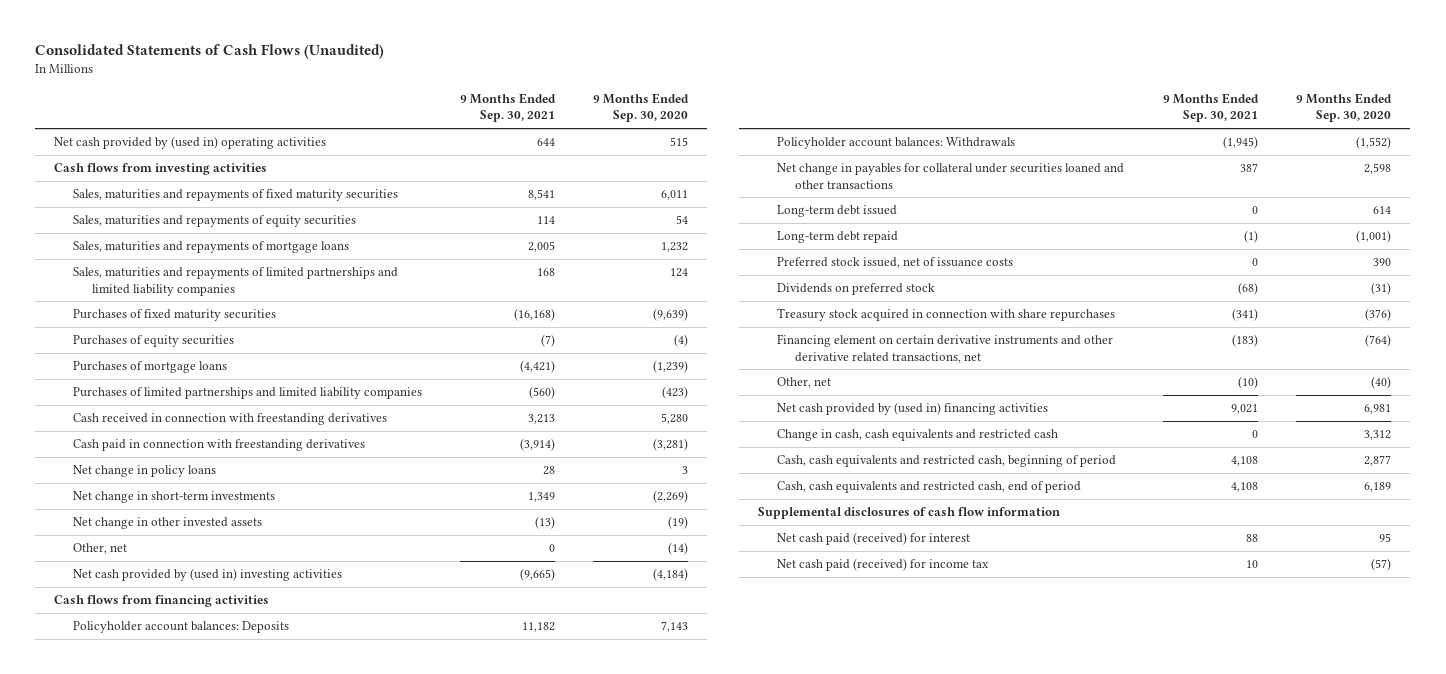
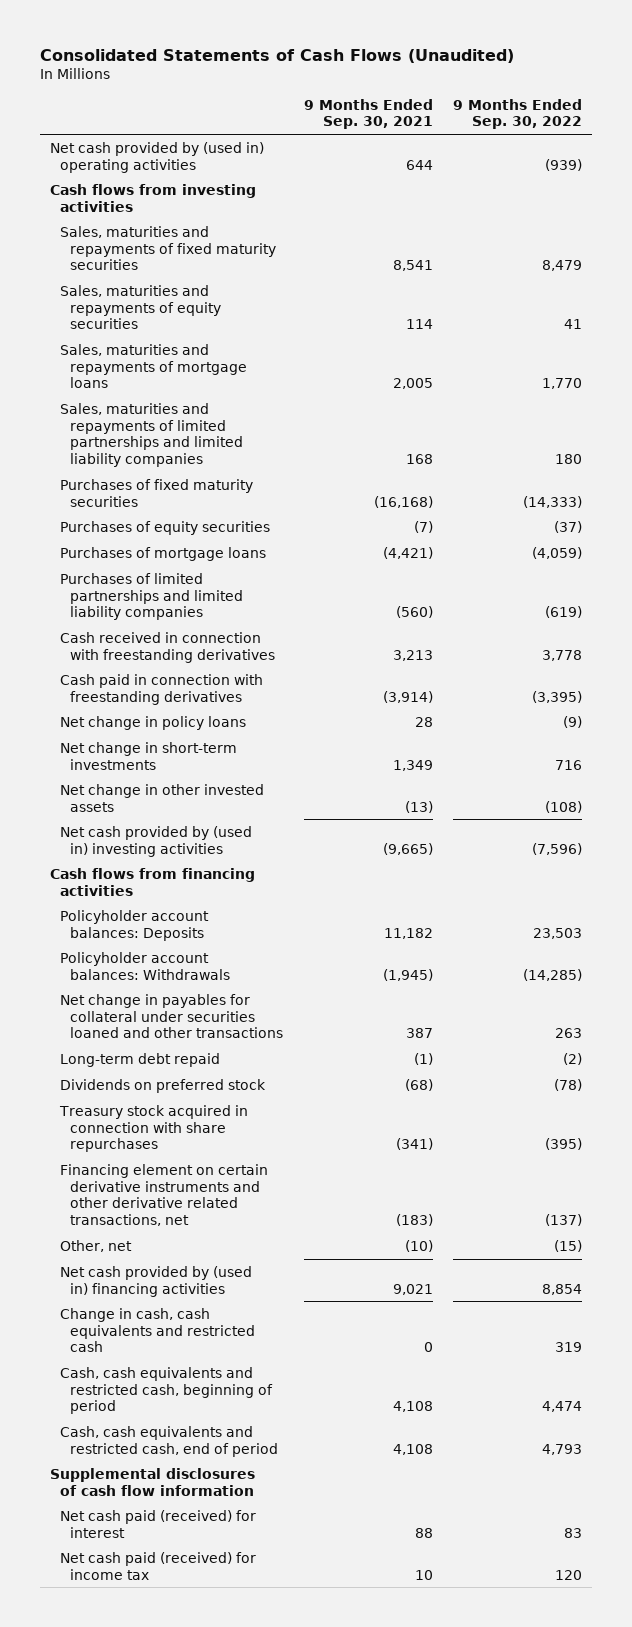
[592,92,689,123] 9 Months Ended Sep. 30, 2020 -> none
none -> [452,98,582,130] 9 Months Ended Sep. 30, 2022
[72,543,127,555] Other, net -> none
[776,205,897,218] Long-term debt issued -> none
[776,257,1013,269] Preferred stock issued, net of issuance costs -> none

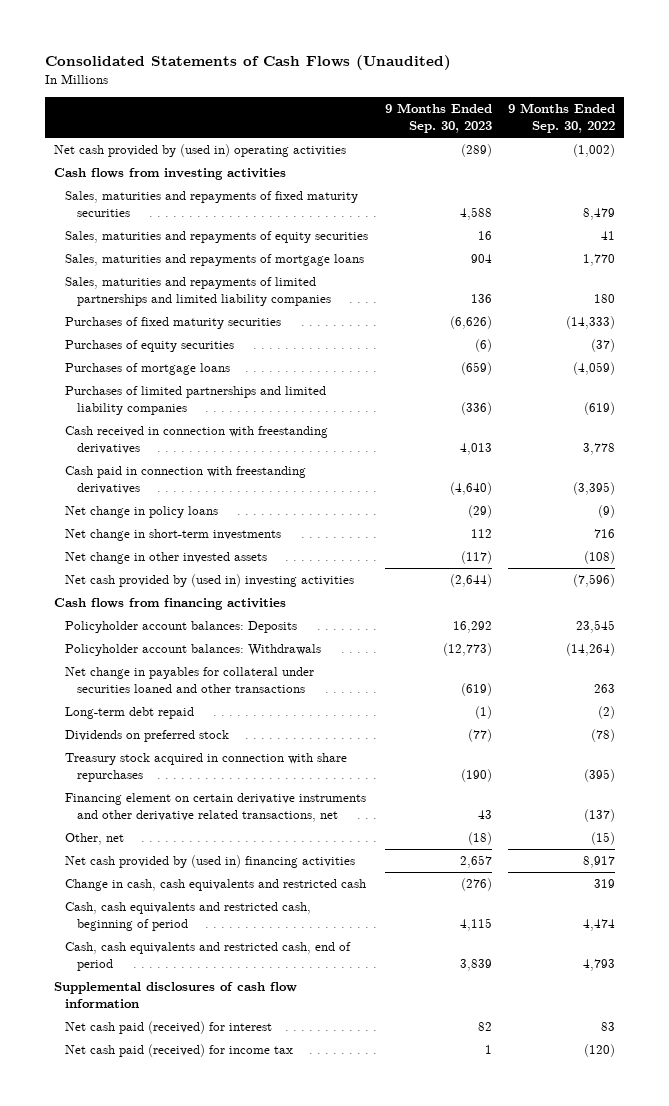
[303,98,433,130] 9 Months Ended Sep. 30, 2021 -> none
none -> [384,103,492,133] 9 Months Ended Sep. 30, 2023
[544,158,582,171] (939) -> [573,144,616,158] (1,002)
[532,927,582,939] 23,503 -> [576,620,616,634] 23,545
[522,968,582,981] (14,285) -> [566,643,616,657] (14,264)
[541,1283,582,1295] 8,854 -> [583,856,616,869] 8,917
[554,1569,582,1580] 120 -> [584,1044,616,1058] (120)

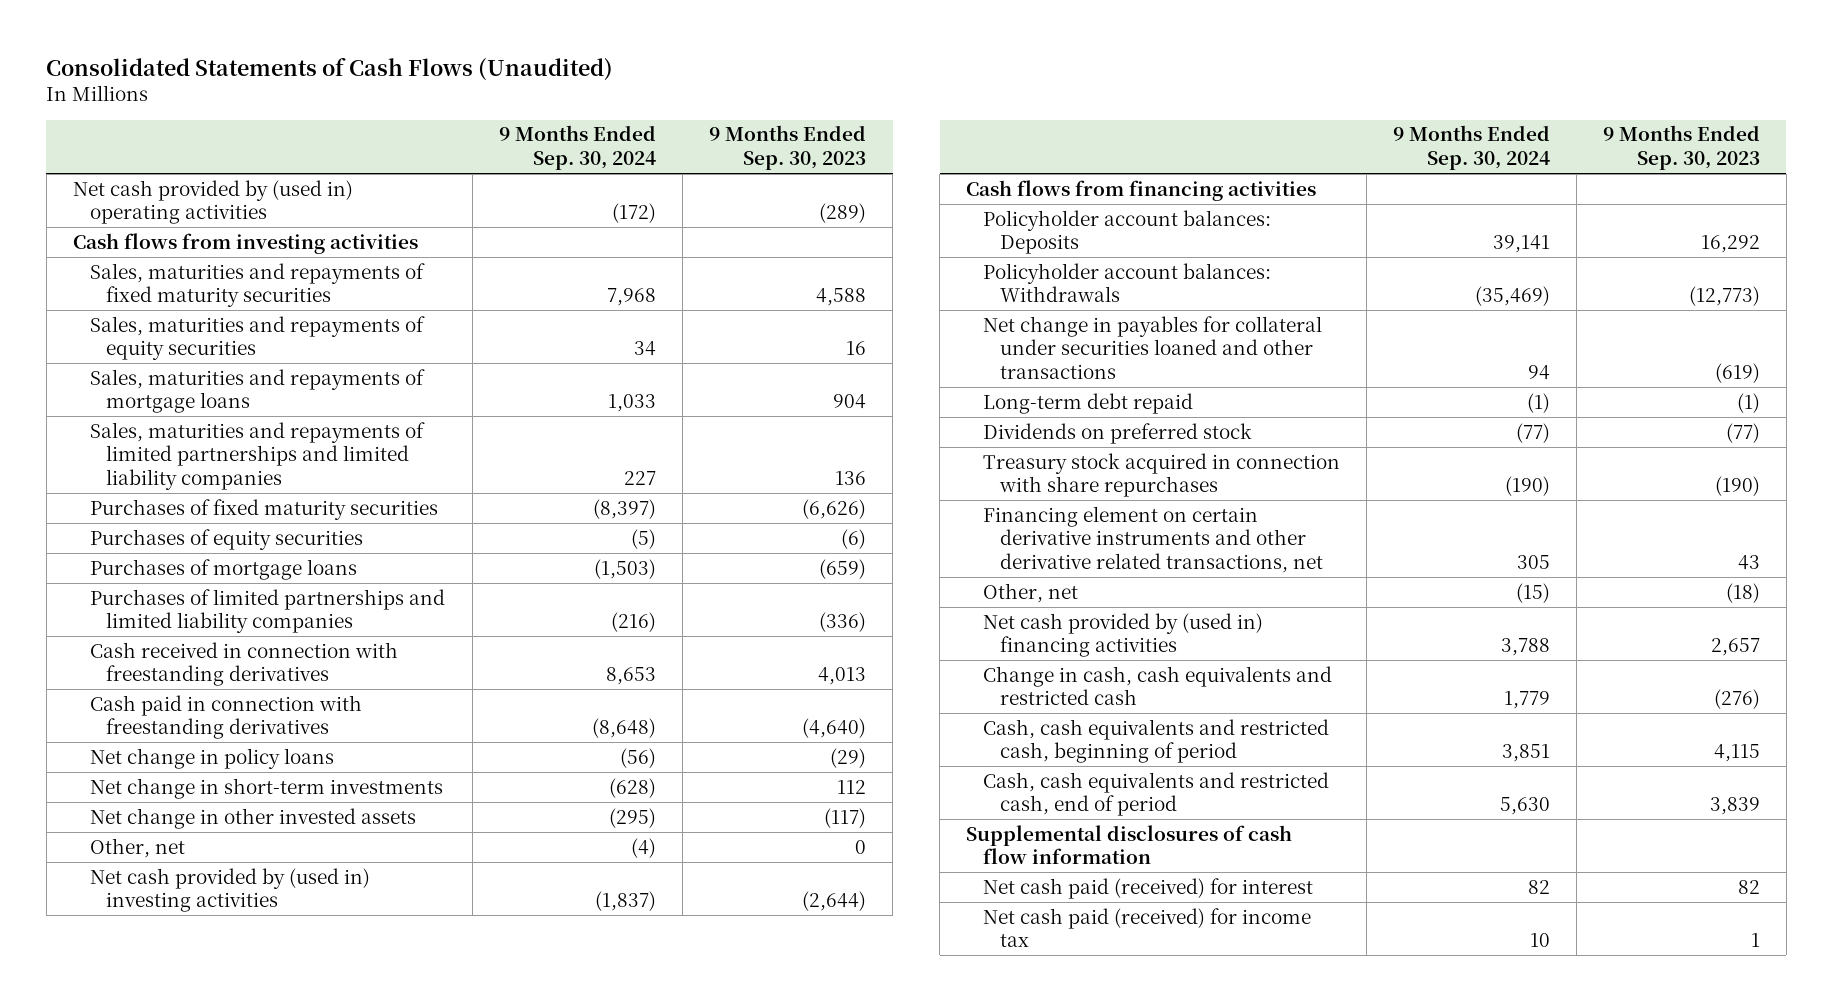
[508,103,616,133] 9 Months Ended Sep. 30, 2022 -> none
none -> [499,125,657,171] 9 Months Ended Sep. 30, 2024
none -> [89,837,185,858] Other, net

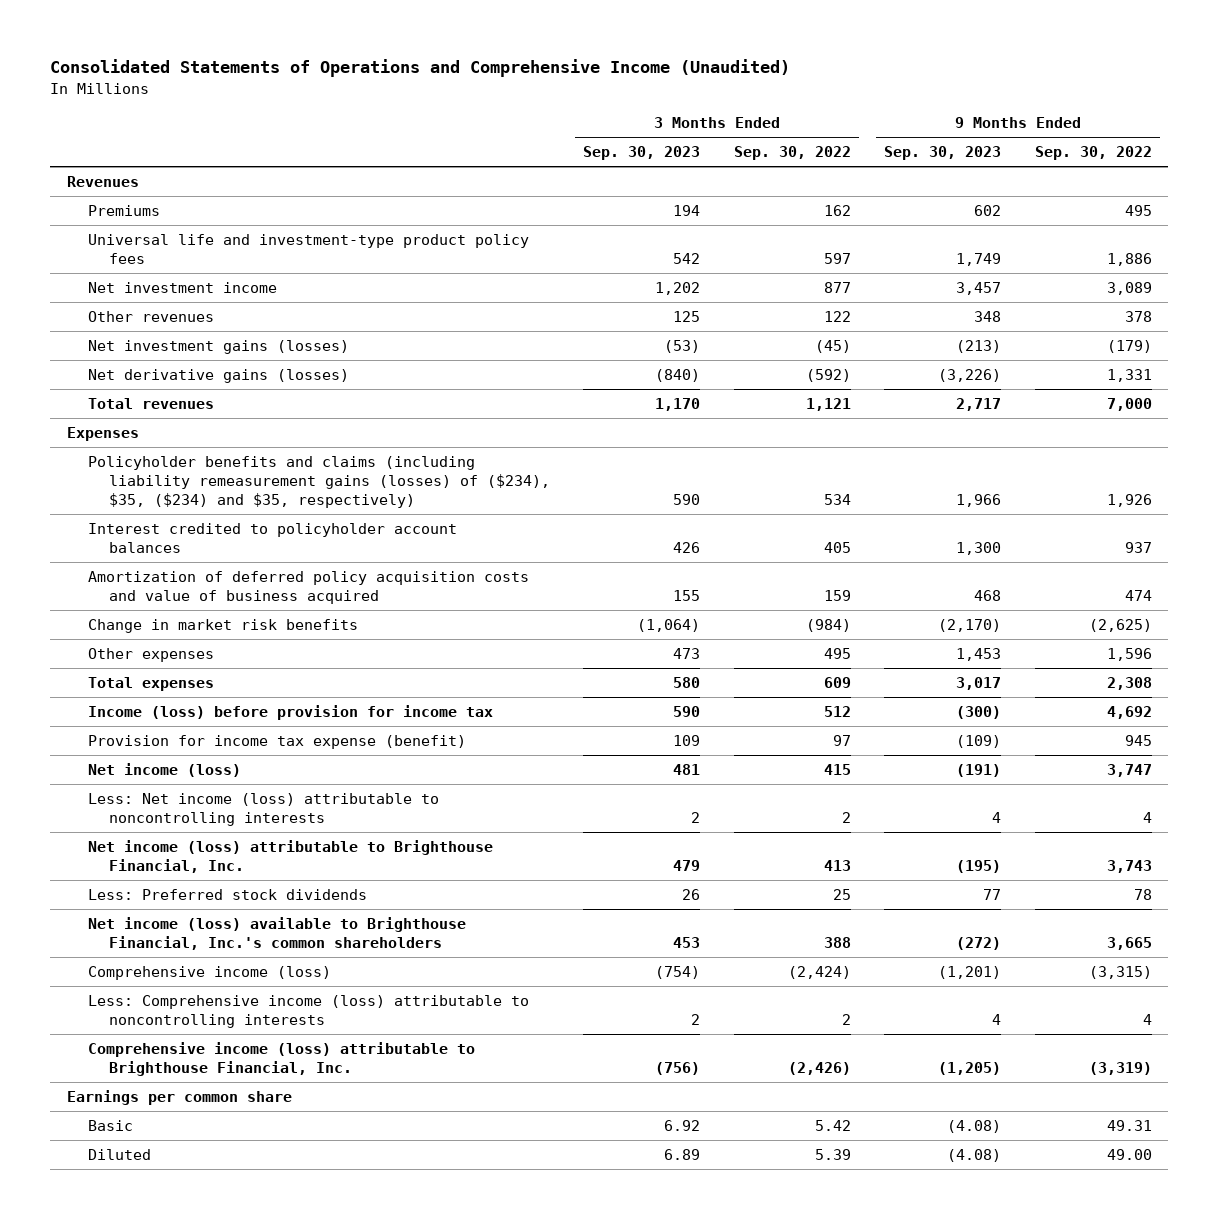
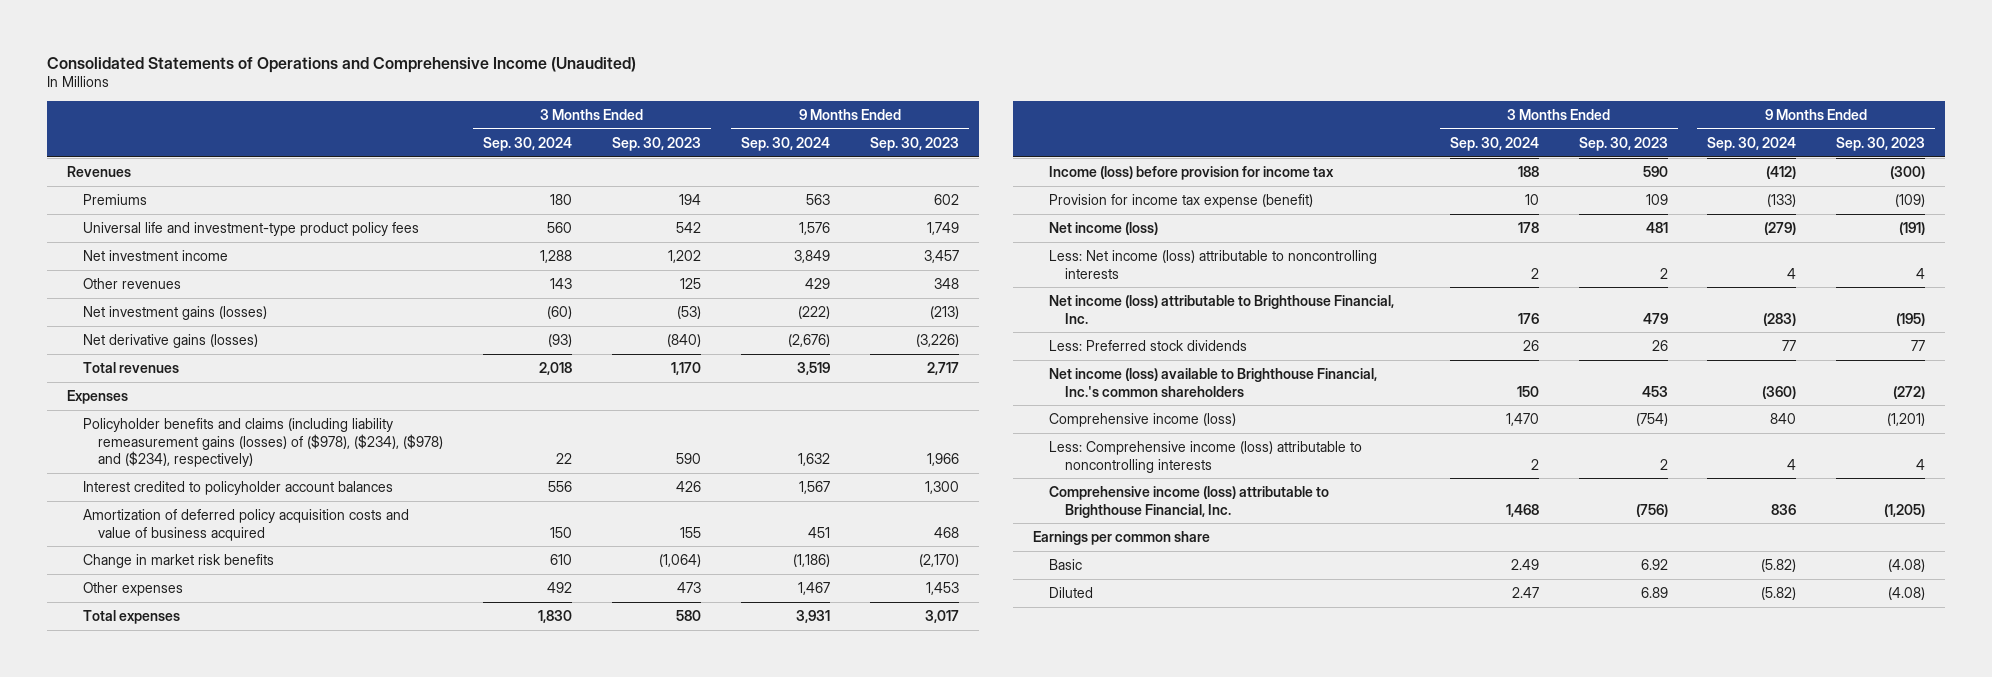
[733,146,851,161] Sep. 30, 2022 -> none
[1034,146,1152,161] Sep. 30, 2022 -> none
none -> [483,136,573,151] Sep. 30, 2024
none -> [740,136,830,151] Sep. 30, 2024
[87,455,551,509] Policyholder benefits and claims (including liability remeasurement gains (losses) of ($234), $35, ($234) and $35, respectively) -> [82,417,444,468] Policyholder benefits and claims (including liability remeasurement gains (losses) of ($978), ($234), ($978) and ($234), respectively)

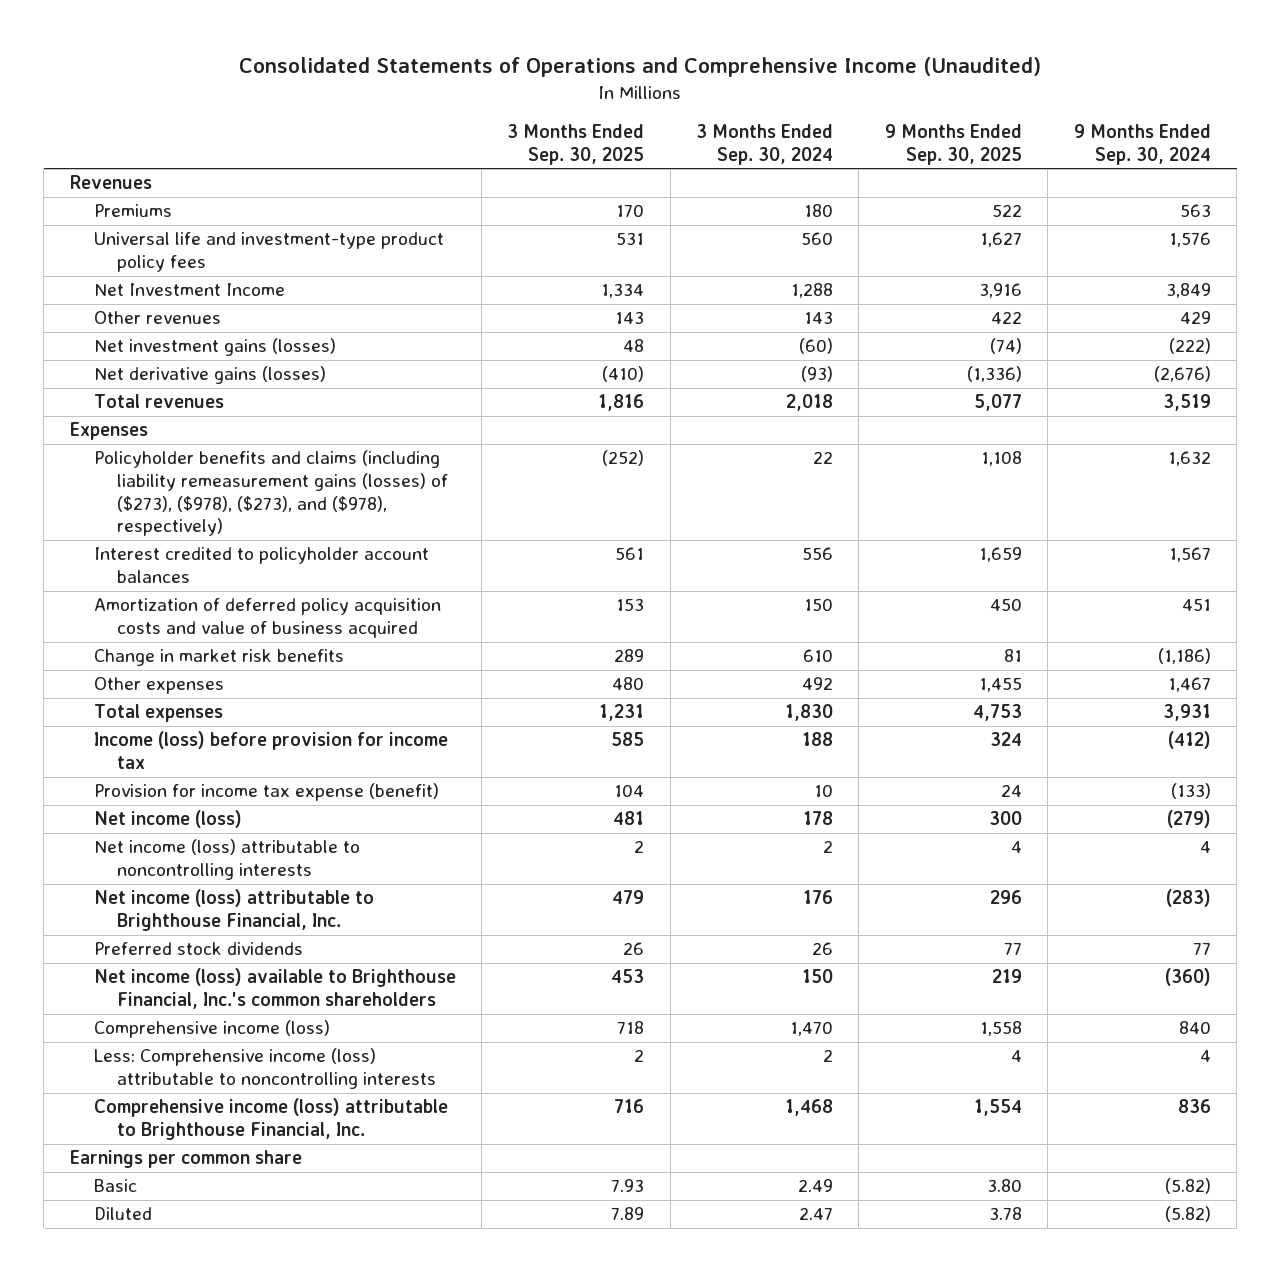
[612,136,702,151] Sep. 30, 2023 -> none
[869,136,959,151] Sep. 30, 2023 -> none
none -> [507,124,645,165] 3 Months Ended Sep. 30, 2025
none -> [884,124,1022,165] 9 Months Ended Sep. 30, 2025
[82,249,228,261] Net investment income -> [93,283,285,297] Net Investment Income
[82,417,444,468] Policyholder benefits and claims (including liability remeasurement gains (losses) of ($978), ($234), ($978) and ($234), respectively) -> [93,450,449,537] Policyholder benefits and claims (including liability remeasurement gains (losses) of ($273), ($978), ($273), and ($978), respectively)
[1049,249,1378,279] Less: Net income (loss) attributable to noncontrolling interests -> [93,839,360,881] Net income (loss) attributable to noncontrolling interests
[1049,339,1248,351] Less: Preferred stock dividends -> [93,942,303,956] Preferred stock dividends

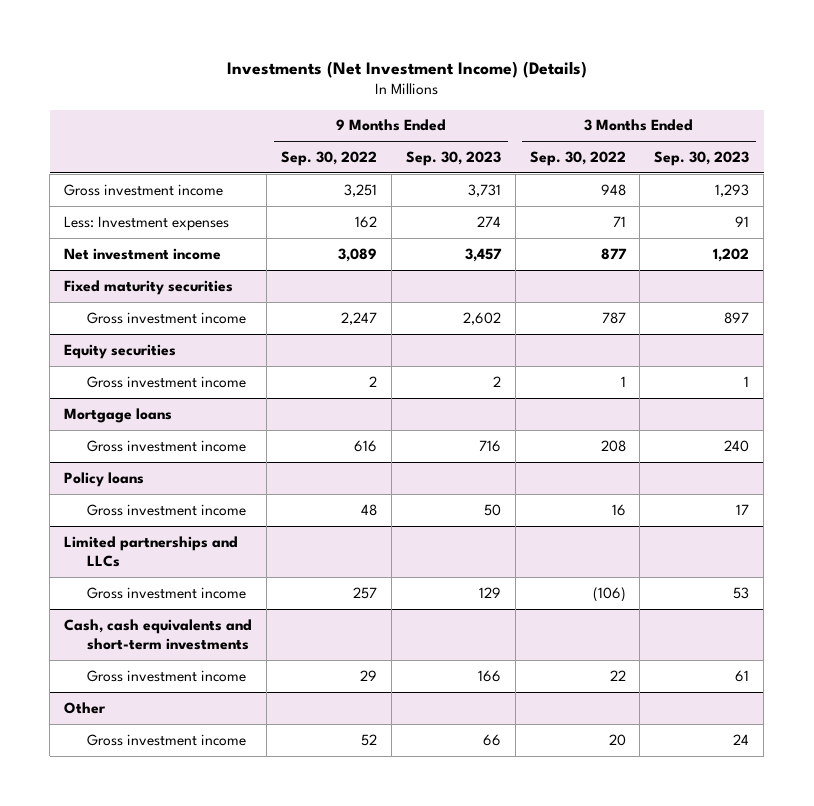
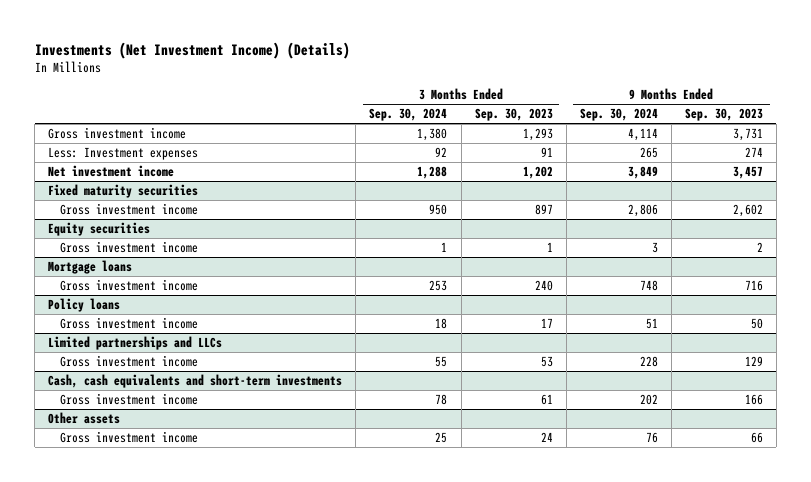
[281,151,378,167] Sep. 30, 2022 -> none
[529,151,626,167] Sep. 30, 2022 -> none
none -> [369,108,448,122] Sep. 30, 2024
none -> [579,108,658,122] Sep. 30, 2024
[64,701,107,714] Other -> [48,411,121,424] Other assets

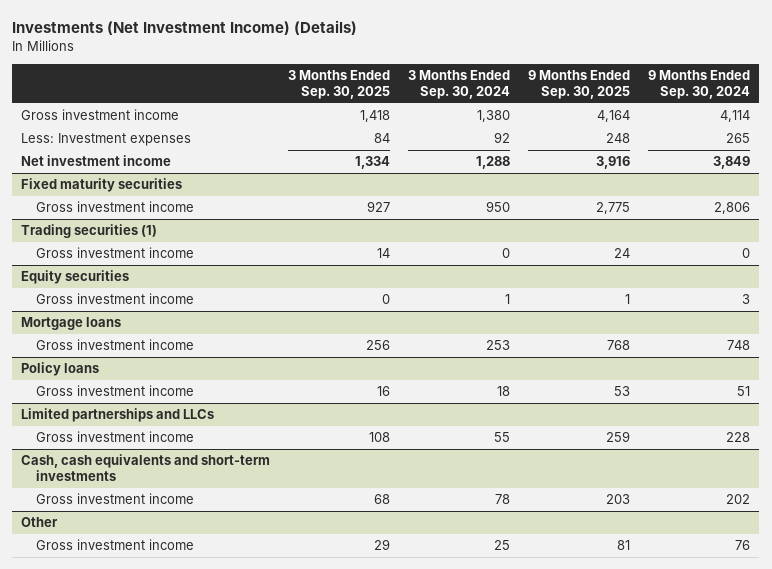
[474,108,553,122] Sep. 30, 2023 -> none
[684,108,763,122] Sep. 30, 2023 -> none
none -> [288,69,391,99] 3 Months Ended Sep. 30, 2025
none -> [528,69,631,99] 9 Months Ended Sep. 30, 2025
none -> [21,224,158,239] Trading securities (1)
none -> [36,247,195,259] Gross investment income
[48,411,121,424] Other assets -> [21,517,59,528] Other

